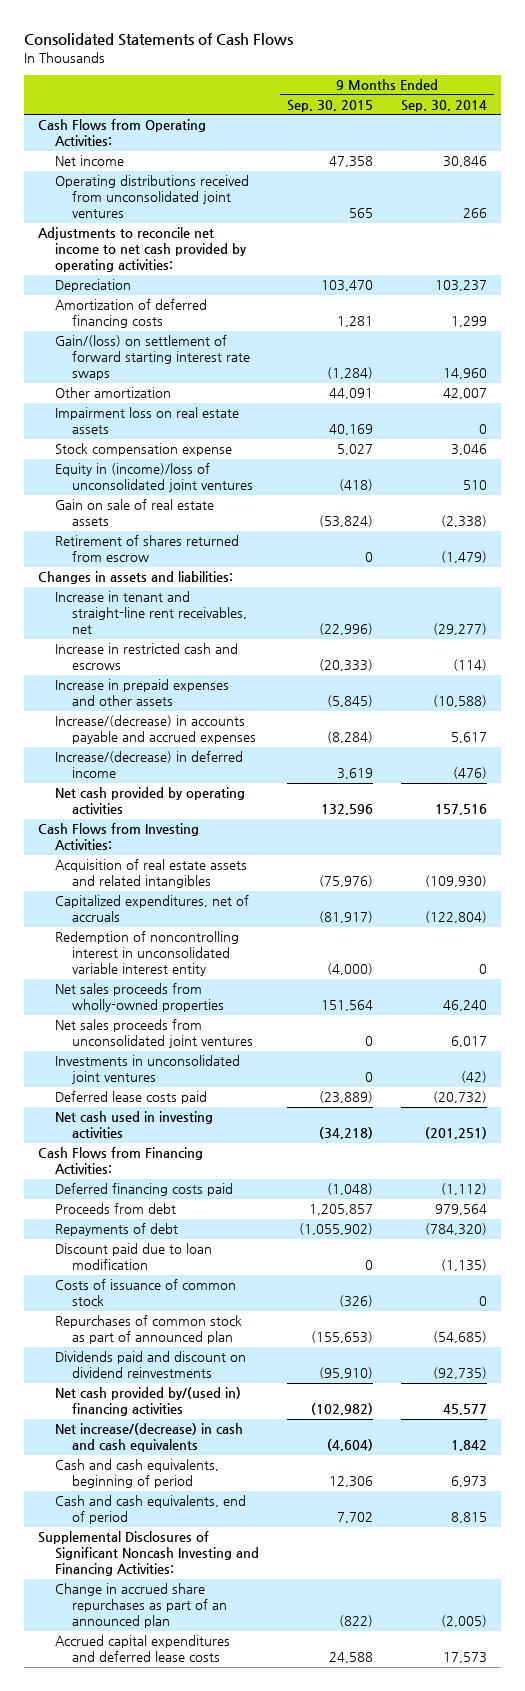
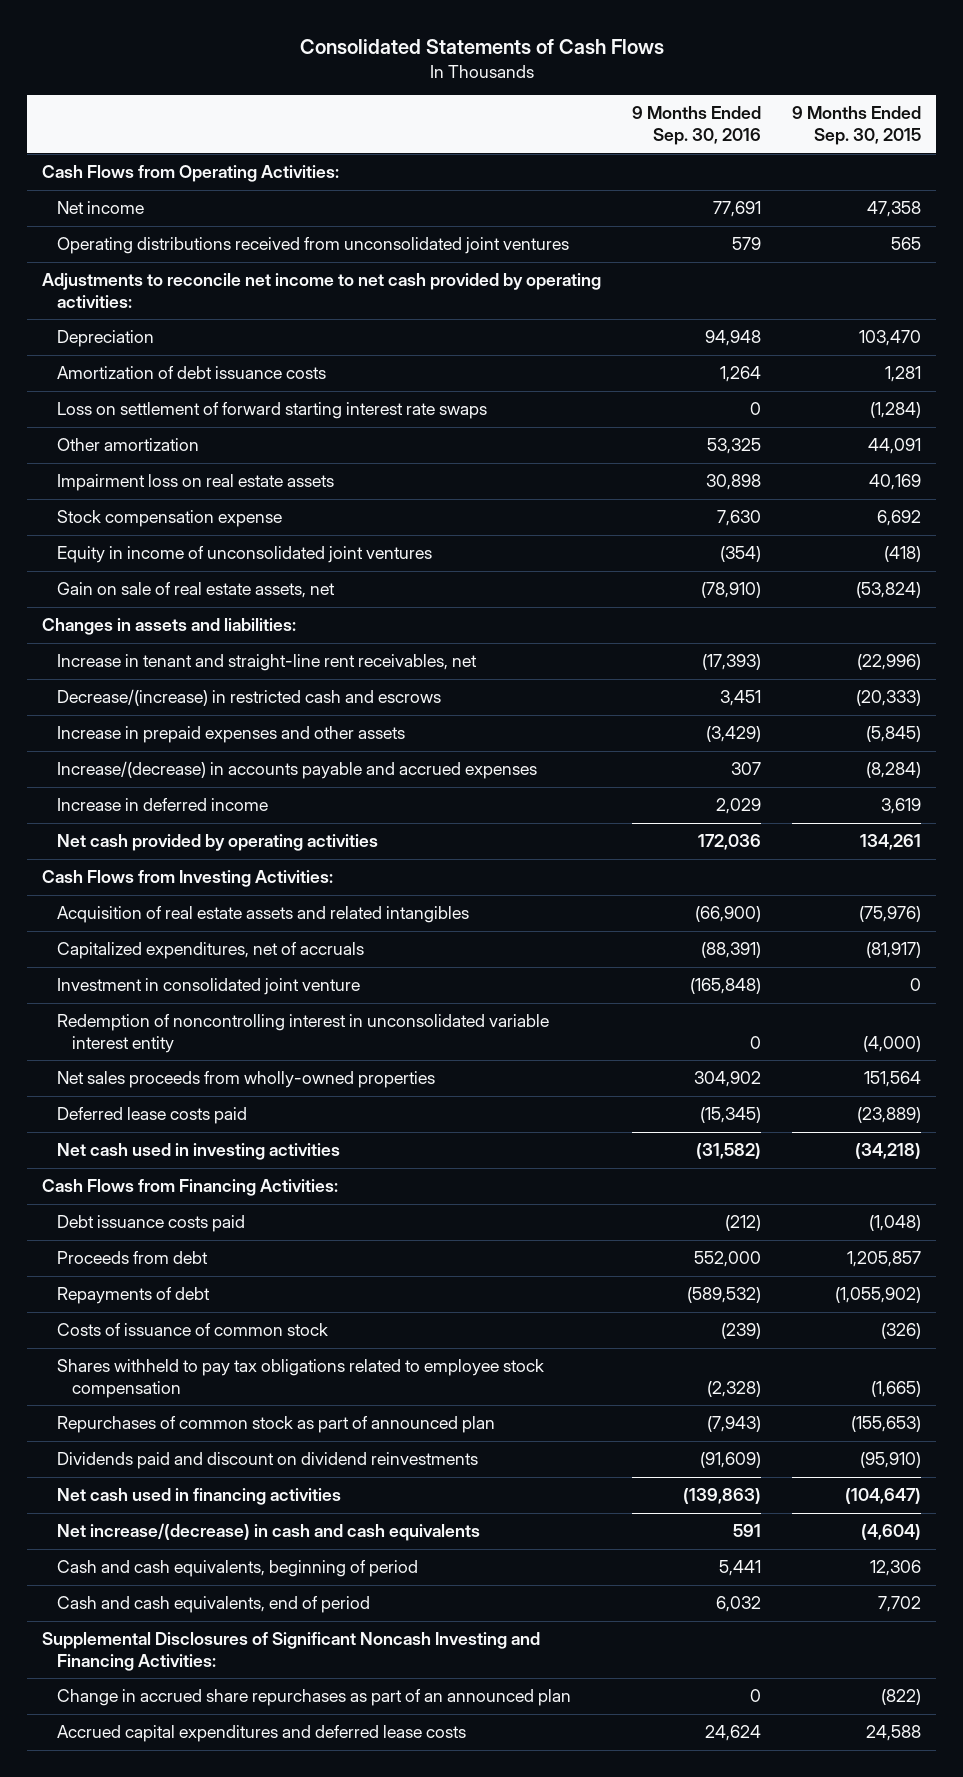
[401,99,488,112] Sep. 30, 2014 -> none
none -> [632,106,762,146] 9 Months Ended Sep. 30, 2016
[54,299,207,329] Amortization of deferred financing costs -> [57,366,327,380] Amortization of debt issuance costs
[54,335,250,381] Gain/(loss) on settlement of forward starting interest rate swaps -> [57,402,488,420] Loss on settlement of forward starting interest rate swaps
[54,535,239,563] Retirement of shares returned from escrow -> none
[337,444,374,456] 5,027 -> [876,510,921,527] 6,692
[54,463,253,493] Equity in (income)/loss of unconsolidated joint ventures -> [57,546,433,564] Equity in income of unconsolidated joint ventures
[54,499,214,527] Gain on sale of real estate assets -> [57,582,336,599] Gain on sale of real estate assets, net
[54,643,238,671] Increase in restricted cash and escrows -> [57,689,442,707] Decrease/(increase) in restricted cash and escrows
[54,751,243,779] Increase/(decrease) in deferred income -> [57,798,269,812] Increase in deferred income
[321,804,374,816] 132,596 -> [859,834,921,851] 134,261
none -> [57,978,361,996] Investment in consolidated joint venture
[54,1019,253,1049] Net sales proceeds from unconsolidated joint ventures -> none
[54,1055,240,1085] Investments in unconsolidated joint ventures -> none
[54,1183,233,1197] Deferred financing costs paid -> [57,1215,246,1233] Debt issuance costs paid
[54,1243,212,1271] Discount paid due to loan modification -> none
none -> [57,1359,545,1398] Shares withheld to pay tax obligations related to employee stock compensation
[54,1387,241,1417] Net cash provided by/(used in) financing activities -> [57,1488,342,1506] Net cash used in financing activities
[311,1403,374,1416] (102,982) -> [844,1488,921,1505] (104,647)

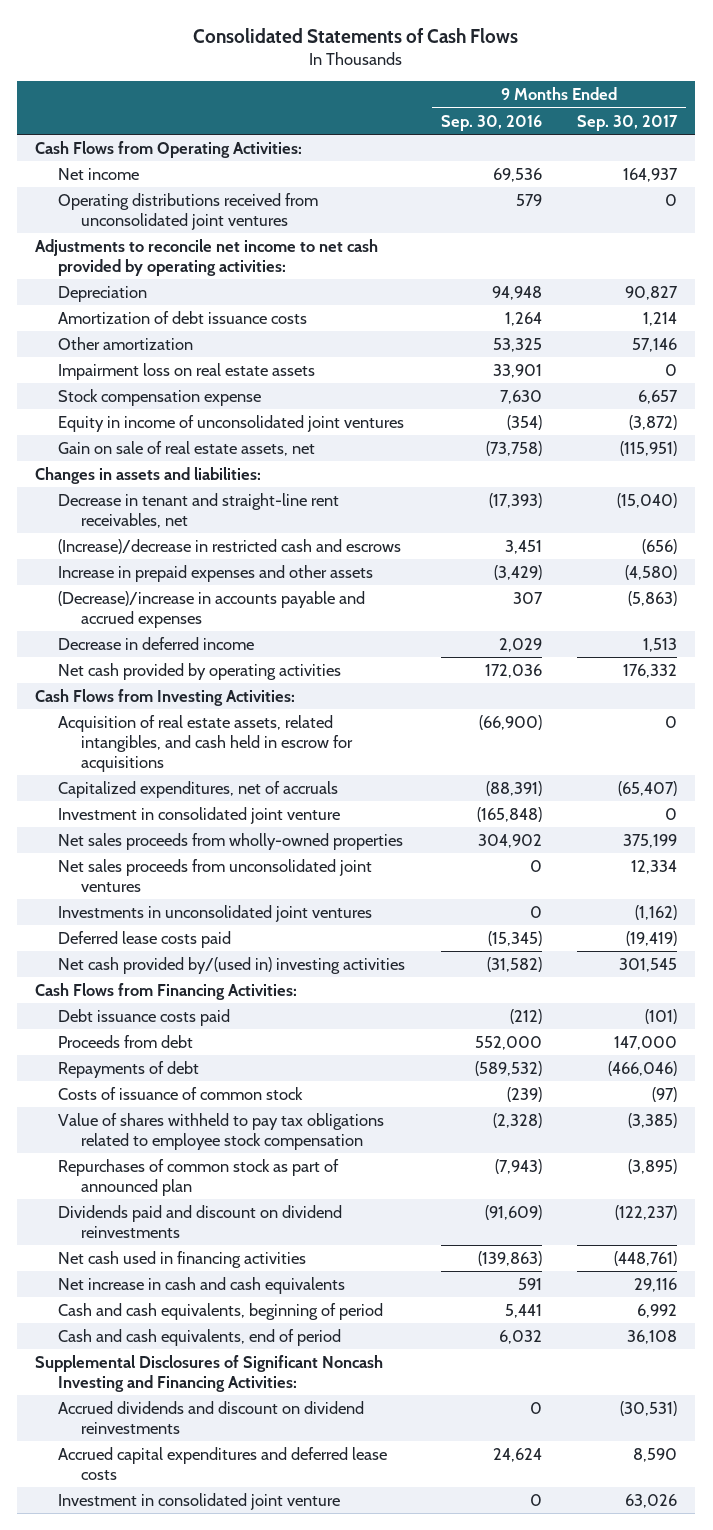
[791,106,921,146] 9 Months Ended Sep. 30, 2015 -> none
none -> [577,114,679,131] Sep. 30, 2017
[713,201,762,218] 77,691 -> [492,167,542,182] 69,536
[57,402,488,420] Loss on settlement of forward starting interest rate swaps -> none
[706,474,762,491] 30,898 -> [492,363,542,378] 33,901
[701,582,762,599] (78,910) -> [485,440,542,456] (73,758)
[57,654,478,672] Increase in tenant and straight-line rent receivables, net -> [57,492,339,528] Decrease in tenant and straight-line rent receivables, net
[57,689,442,707] Decrease/(increase) in restricted cash and escrows -> [57,538,401,554] (Increase)/decrease in restricted cash and escrows
[57,761,538,780] Increase/(decrease) in accounts payable and accrued expenses -> [57,590,365,628] (Decrease)/increase in accounts payable and accrued expenses
[57,798,269,812] Increase in deferred income -> [57,636,254,650] Decrease in deferred income
[57,906,470,924] Acquisition of real estate assets and related intangibles -> [57,714,353,772] Acquisition of real estate assets, related intangibles, and cash held in escrow for acquisitions
[57,1014,550,1053] Redemption of noncontrolling interest in unconsolidated variable interest entity -> none
none -> [57,858,372,892] Net sales proceeds from unconsolidated joint ventures
none -> [57,904,372,922] Investments in unconsolidated joint ventures
[57,1143,341,1161] Net cash used in investing activities -> [57,956,405,974] Net cash provided by/(used in) investing activities
[57,1359,545,1398] Shares withheld to pay tax obligations related to employee stock compensation -> [57,1112,384,1150] Value of shares withheld to pay tax obligations related to employee stock compensation
[57,1523,481,1542] Net increase/(decrease) in cash and cash equivalents -> [57,1276,345,1294] Net increase in cash and cash equivalents
[57,1689,572,1707] Change in accrued share repurchases as part of an announced plan -> none
none -> [57,1400,364,1434] Accrued dividends and discount on dividend reinvestments
none -> [57,1492,340,1510] Investment in consolidated joint venture

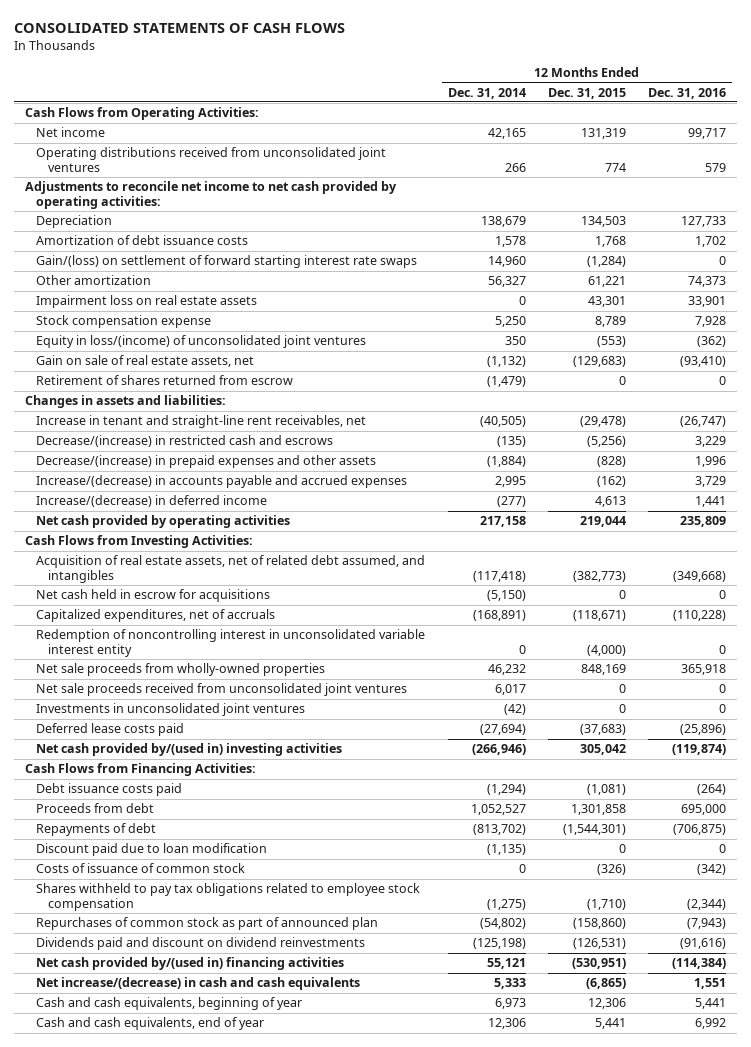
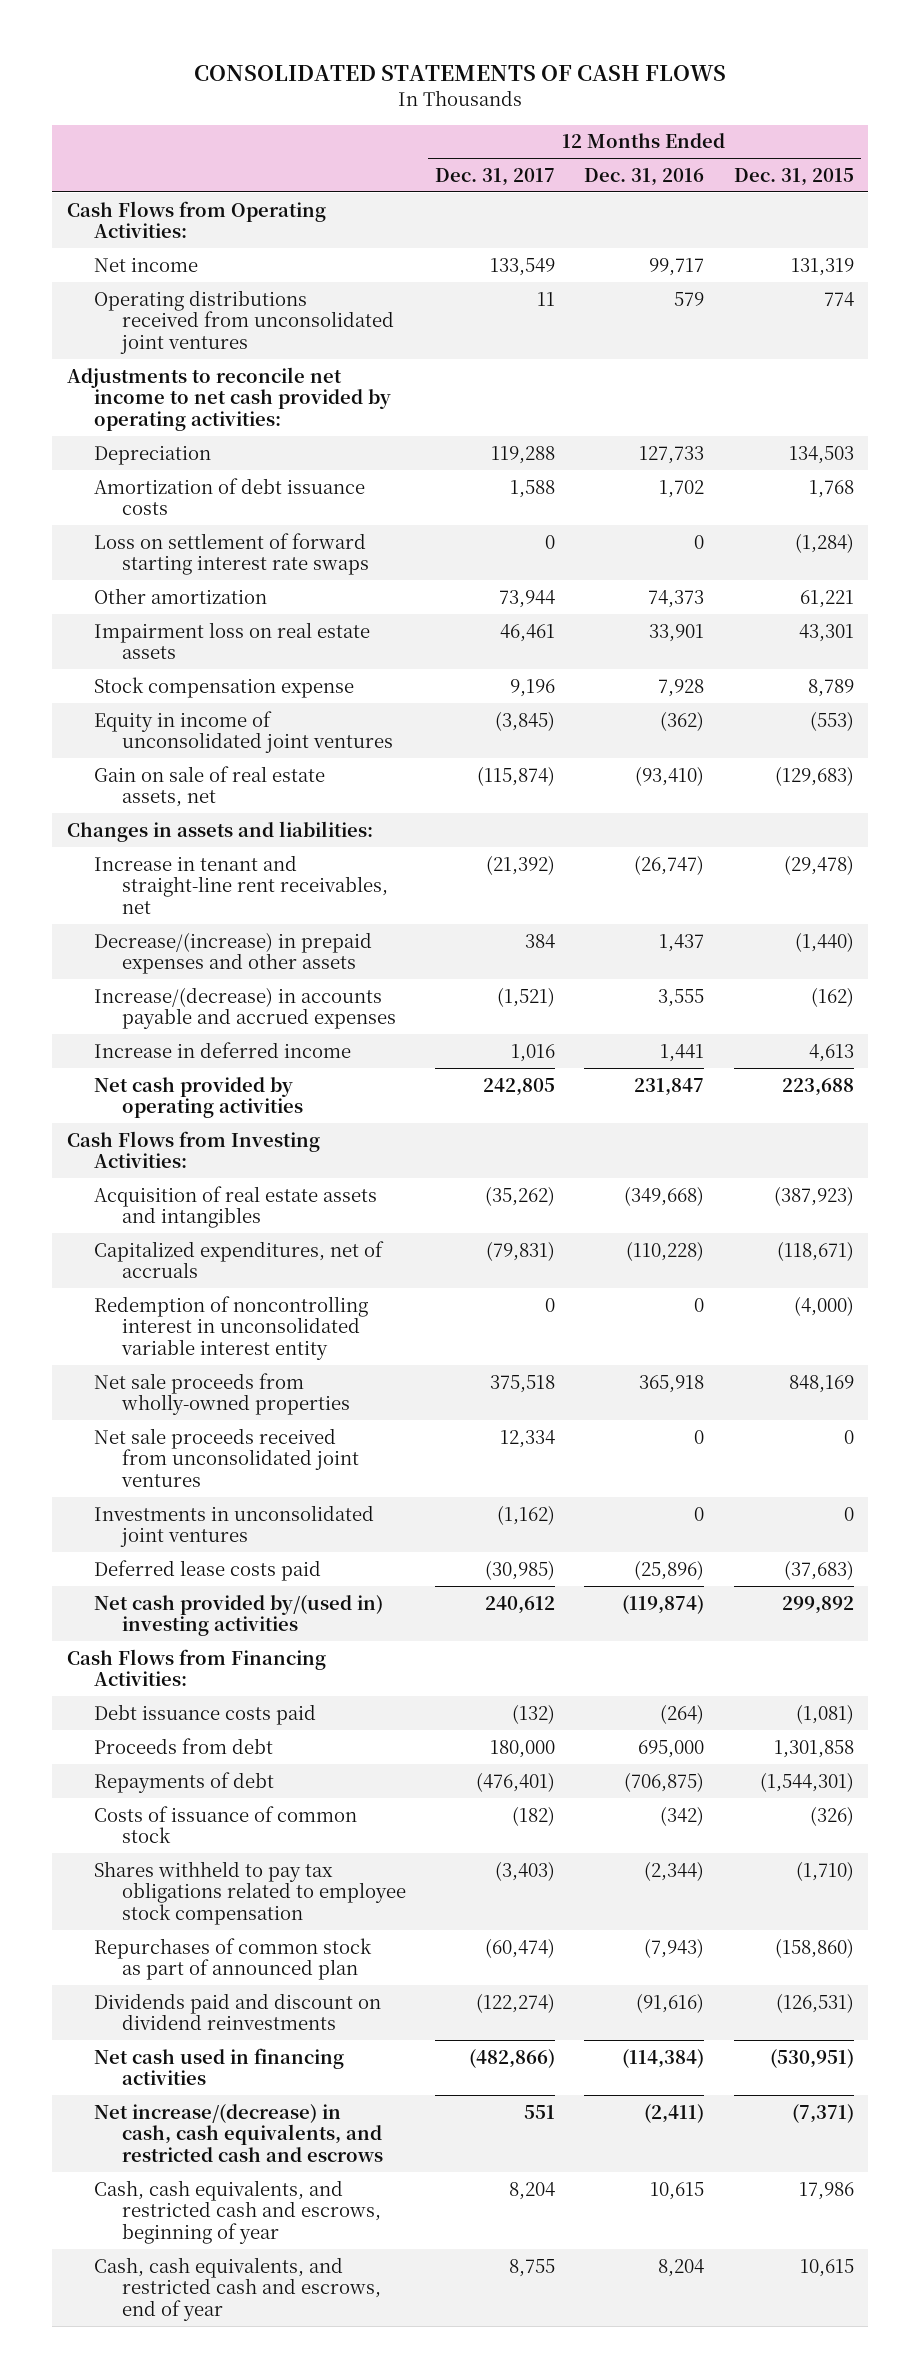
[447,87,526,99] Dec. 31, 2014 -> none
none -> [434,167,555,186] Dec. 31, 2017
[36,255,418,269] Gain/(loss) on settlement of forward starting interest rate swaps -> [94,532,369,576] Loss on settlement of forward starting interest rate swaps
[36,335,367,349] Equity in loss/(income) of unconsolidated joint ventures -> [94,710,393,754] Equity in income of unconsolidated joint ventures
[36,375,294,386] Retirement of shares returned from escrow -> none
[36,435,334,448] Decrease/(increase) in restricted cash and escrows -> none
[596,456,626,468] (828) -> [794,931,854,952] (1,440)
[695,456,727,468] 1,996 -> [659,933,705,952] 1,437
[695,476,727,488] 3,729 -> [658,988,705,1007] 3,555
[36,495,268,508] Increase/(decrease) in deferred income -> [94,1041,352,1058] Increase in deferred income
[579,516,626,528] 219,044 -> [781,1077,854,1096] 223,688
[680,516,727,528] 235,809 -> [634,1077,705,1096] 231,847
[36,589,271,603] Net cash held in escrow for acquisitions -> none
[36,555,426,583] Acquisition of real estate assets, net of related debt assumed, and intangibles -> [94,1185,378,1229] Acquisition of real estate assets and intangibles
[572,570,626,582] (382,773) -> [773,1185,854,1206] (387,923)
[579,744,626,756] 305,042 -> [781,1595,854,1614] 299,892
[36,843,268,857] Discount paid due to loan modification -> none
[36,957,345,971] Net cash provided by/(used in) financing activities -> [94,2047,345,2086] Net cash used in financing activities
[36,977,361,991] Net increase/(decrease) in cash and cash equivalents -> [94,2103,383,2163] Net increase/(decrease) in cash, cash equivalents, and restricted cash and escrows
[585,978,626,990] (6,865) -> [791,2103,854,2123] (7,371)
[694,978,727,990] 1,551 -> [644,2103,705,2123] (2,411)
[36,997,303,1011] Cash and cash equivalents, beginning of year -> [94,2179,381,2245] Cash, cash equivalents, and restricted cash and escrows, beginning of year
[587,998,626,1010] 12,306 -> [798,2181,854,2200] 17,986
[695,998,727,1010] 5,441 -> [650,2181,705,2200] 10,615
[36,1017,265,1031] Cash and cash equivalents, end of year -> [94,2256,381,2322] Cash, cash equivalents, and restricted cash and escrows, end of year
[594,1018,626,1030] 5,441 -> [799,2258,854,2277] 10,615
[695,1018,727,1030] 6,992 -> [658,2258,705,2277] 8,204

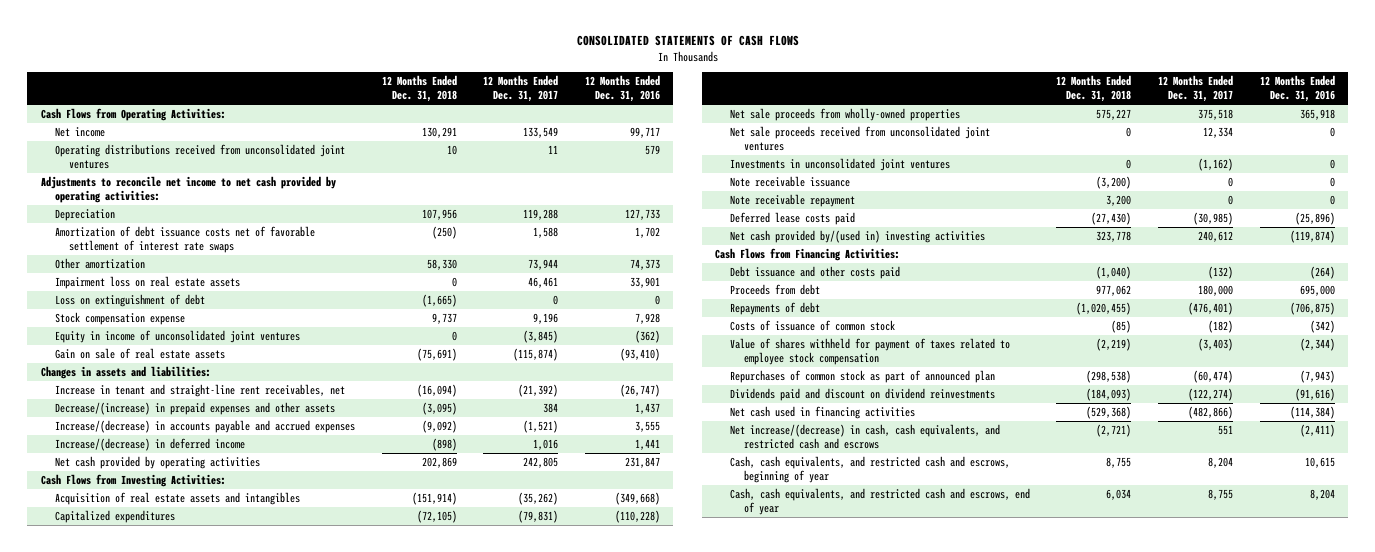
[733,167,854,186] Dec. 31, 2015 -> none
none -> [381,75,457,103] 12 Months Ended Dec. 31, 2018
[94,532,369,576] Loss on settlement of forward starting interest rate swaps -> none
[94,477,366,516] Amortization of debt issuance costs -> [54,225,315,254] Amortization of debt issuance costs net of favorable settlement of interest rate swaps
none -> [54,293,205,307] Loss on extinguishment of debt
[94,765,326,808] Gain on sale of real estate assets, net -> [54,347,225,359] Gain on sale of real estate assets
[94,1041,352,1058] Increase in deferred income -> [54,437,245,451] Increase/(decrease) in deferred income
[94,1295,369,1361] Redemption of noncontrolling interest in unconsolidated variable interest entity -> none
[94,1240,385,1279] Capitalized expenditures, net of accruals -> [54,509,175,523] Capitalized expenditures
none -> [729,175,850,187] Note receivable issuance
none -> [729,193,855,207] Note receivable repayment
[94,1703,317,1725] Debt issuance costs paid -> [729,265,900,279] Debt issuance and other costs paid
[94,1860,406,1926] Shares withheld to pay tax obligations related to employee stock compensation -> [729,337,1010,366] Value of shares withheld for payment of taxes related to employee stock compensation

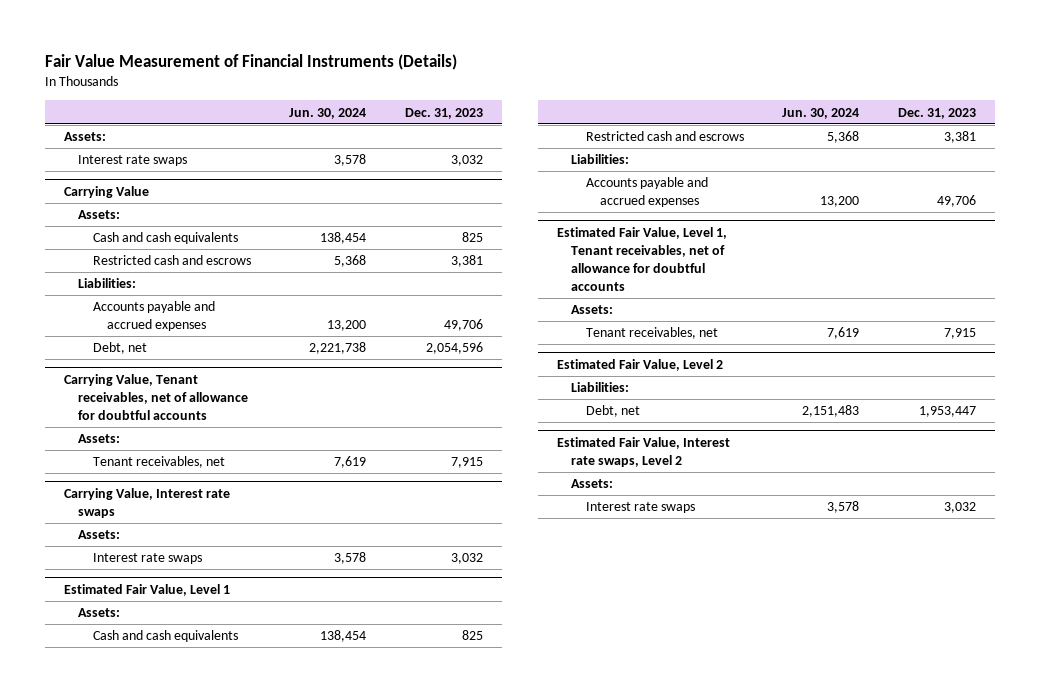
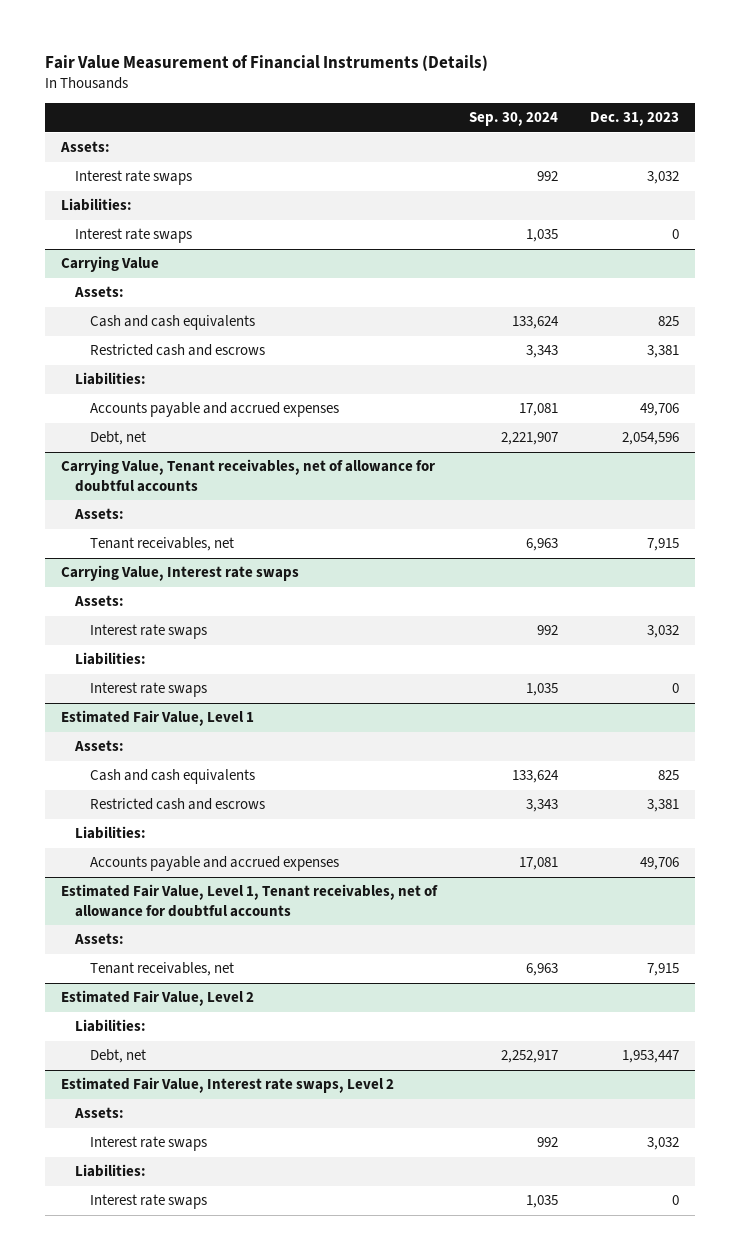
[289,107,367,119] Jun. 30, 2024 -> none
none -> [468,112,558,127] Sep. 30, 2024
none -> [60,198,132,212] Liabilities:
none -> [75,228,193,244] Interest rate swaps
none -> [75,652,147,666] Liabilities:
none -> [90,682,208,698] Interest rate swaps
none -> [75,1164,147,1178] Liabilities:
none -> [90,1194,208,1210] Interest rate swaps

